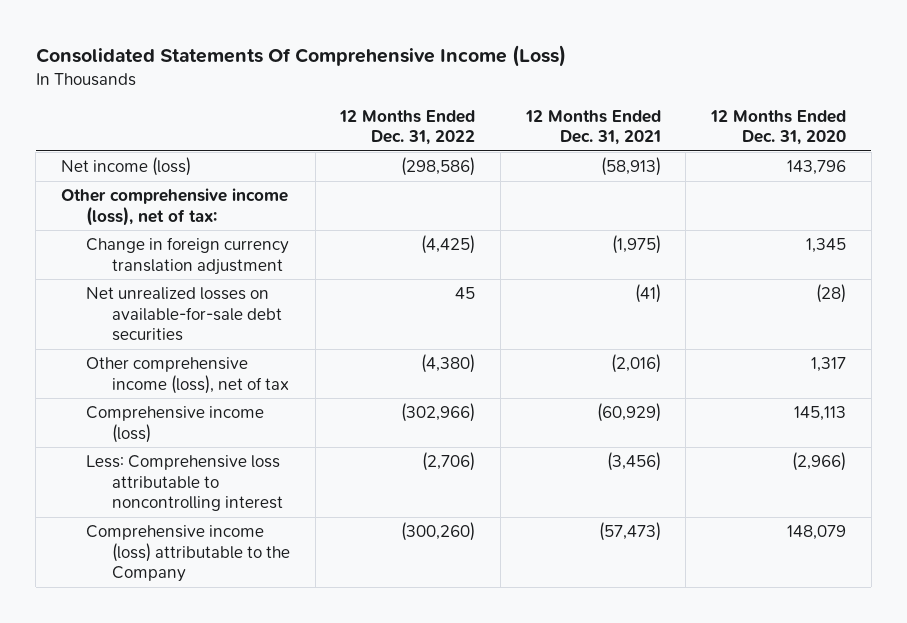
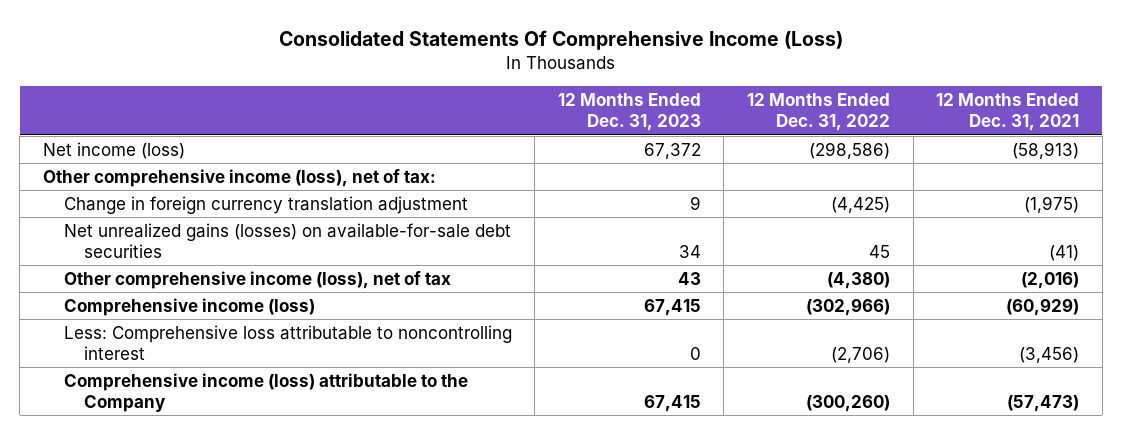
[710,109,847,146] 12 Months Ended Dec. 31, 2020 -> none
none -> [557,93,701,132] 12 Months Ended Dec. 31, 2023
[86,287,282,342] Net unrealized losses on available-for-sale debt securities -> [63,222,511,258] Net unrealized gains (losses) on available-for-sale debt securities

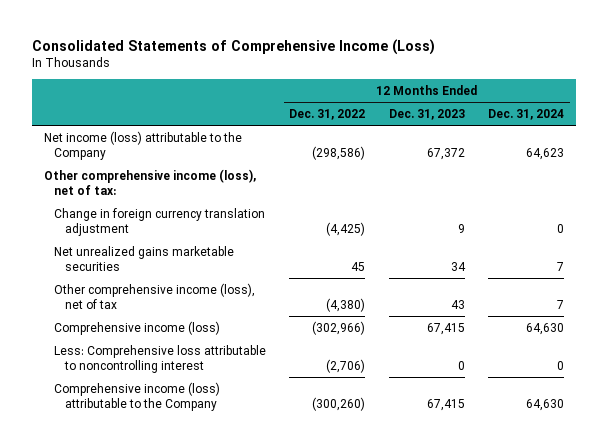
[279,30,844,51] Consolidated Statements Of Comprehensive Income (Loss) -> [31,38,435,55] Consolidated Statements of Comprehensive Income (Loss)
[936,93,1080,132] 12 Months Ended Dec. 31, 2021 -> none
none -> [488,109,565,121] Dec. 31, 2024
[43,141,186,159] Net income (loss) -> [43,130,242,160] Net income (loss) attributable to the Company
[63,222,511,258] Net unrealized gains (losses) on available-for-sale debt securities -> [54,245,235,271] Net unrealized gains marketable securities

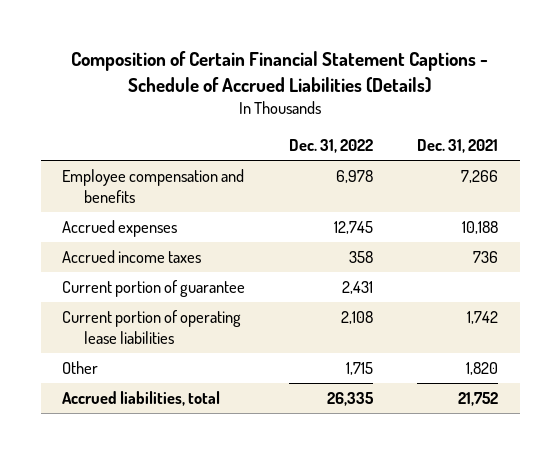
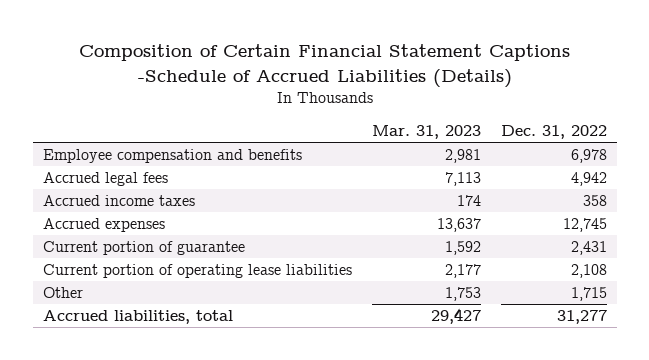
[71,51,489,93] Composition of Certain Financial Statement Captions - Schedule of Accrued Liabilities (Details) -> [78,44,570,88] Composition of Certain Financial Statement Captions -Schedule of Accrued Liabilities (Details)
[416,139,498,154] Dec. 31, 2021 -> none
none -> [371,125,481,140] Mar. 31, 2023
none -> [42,172,168,187] Accrued legal fees
[62,219,178,237] Accrued expenses -> [42,218,165,233] Accrued expenses
[327,391,375,406] 26,335 -> [556,310,607,325] 31,277

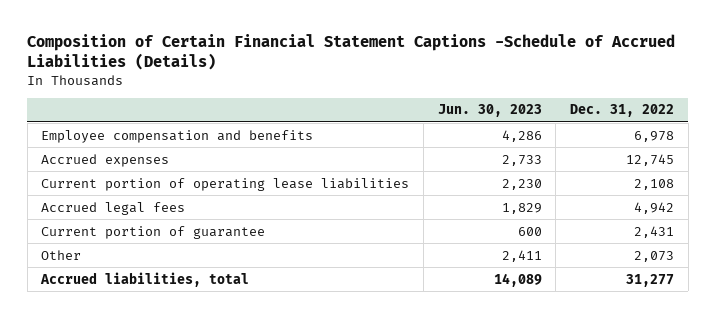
[371,125,481,140] Mar. 31, 2023 -> none
none -> [437,104,542,118] Jun. 30, 2023
[42,195,195,207] Accrued income taxes -> none
[42,172,168,187] Accrued legal fees -> [41,201,186,215] Accrued legal fees
[42,241,245,256] Current portion of guarantee -> [41,225,266,239] Current portion of guarantee
[570,287,607,302] 1,715 -> [634,250,675,262] 2,073

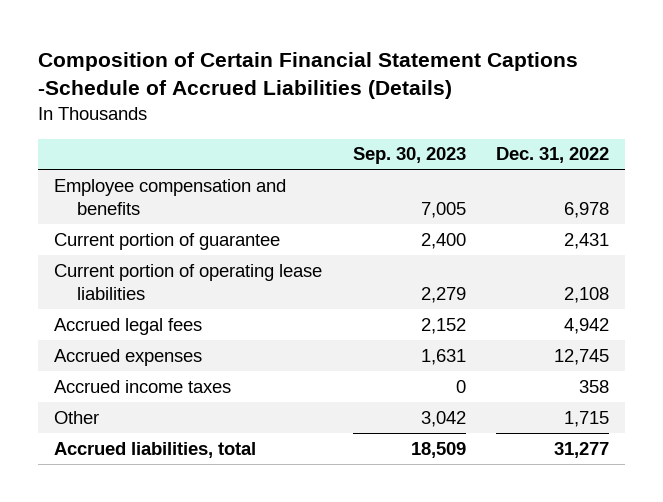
[437,104,542,118] Jun. 30, 2023 -> none
none -> [352,147,466,165] Sep. 30, 2023
[41,225,266,239] Current portion of guarantee -> [53,232,280,250] Current portion of guarantee
[41,153,170,167] Accrued expenses -> [53,348,202,366] Accrued expenses
none -> [53,379,231,393] Accrued income taxes
[634,250,675,262] 2,073 -> [564,410,610,427] 1,715

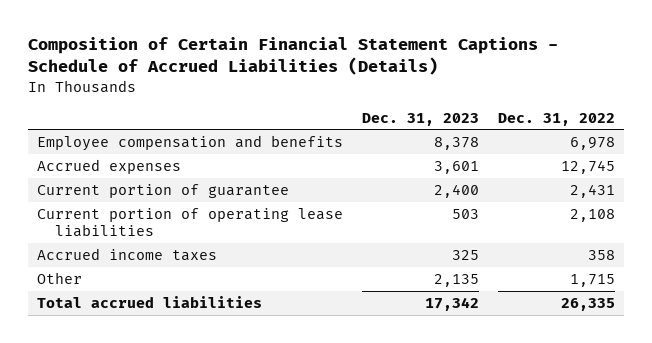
[38,51,579,100] Composition of Certain Financial Statement Captions -Schedule of Accrued Liabilities (Details) -> [27,37,558,76] Composition of Certain Financial Statement Captions - Schedule of Accrued Liabilities (Details)
[352,147,466,165] Sep. 30, 2023 -> none
none -> [361,112,479,126] Dec. 31, 2023
[53,348,202,366] Accrued expenses -> [37,158,182,174] Accrued expenses
[53,317,202,335] Accrued legal fees -> none
[53,441,256,458] Accrued liabilities, total -> [37,295,263,308] Total accrued liabilities
[554,441,610,458] 31,277 -> [560,297,615,311] 26,335

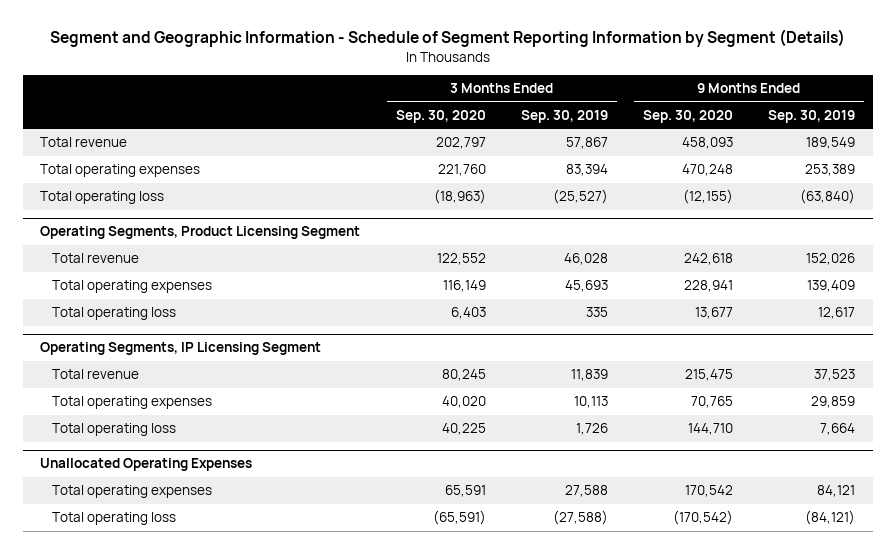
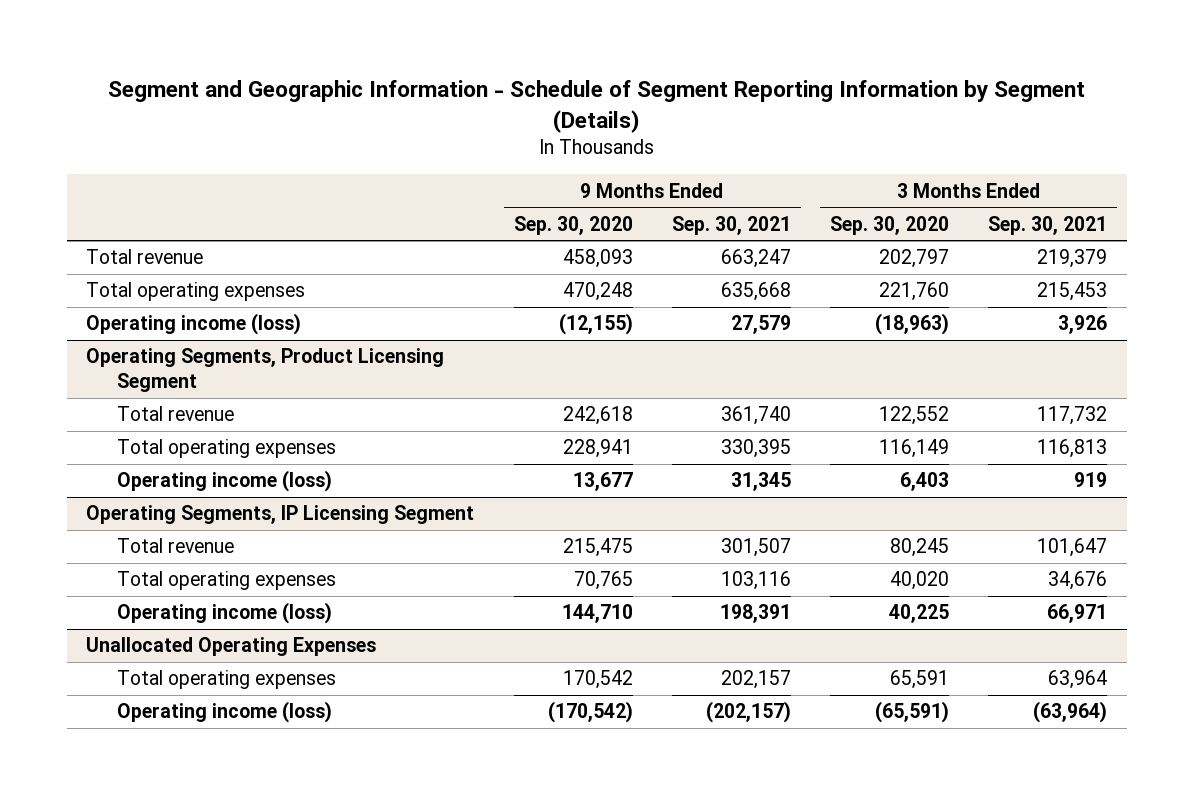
[520,109,608,123] Sep. 30, 2019 -> none
[768,109,856,123] Sep. 30, 2019 -> none
none -> [671,215,791,235] Sep. 30, 2021
none -> [988,215,1108,235] Sep. 30, 2021
[40,191,165,205] Total operating loss -> [86,313,302,336] Operating income (loss)
[51,307,176,321] Total operating loss -> [117,470,333,493] Operating income (loss)
[51,423,176,437] Total operating loss -> [117,602,333,625] Operating income (loss)
[51,512,176,526] Total operating loss -> [117,701,333,724] Operating income (loss)

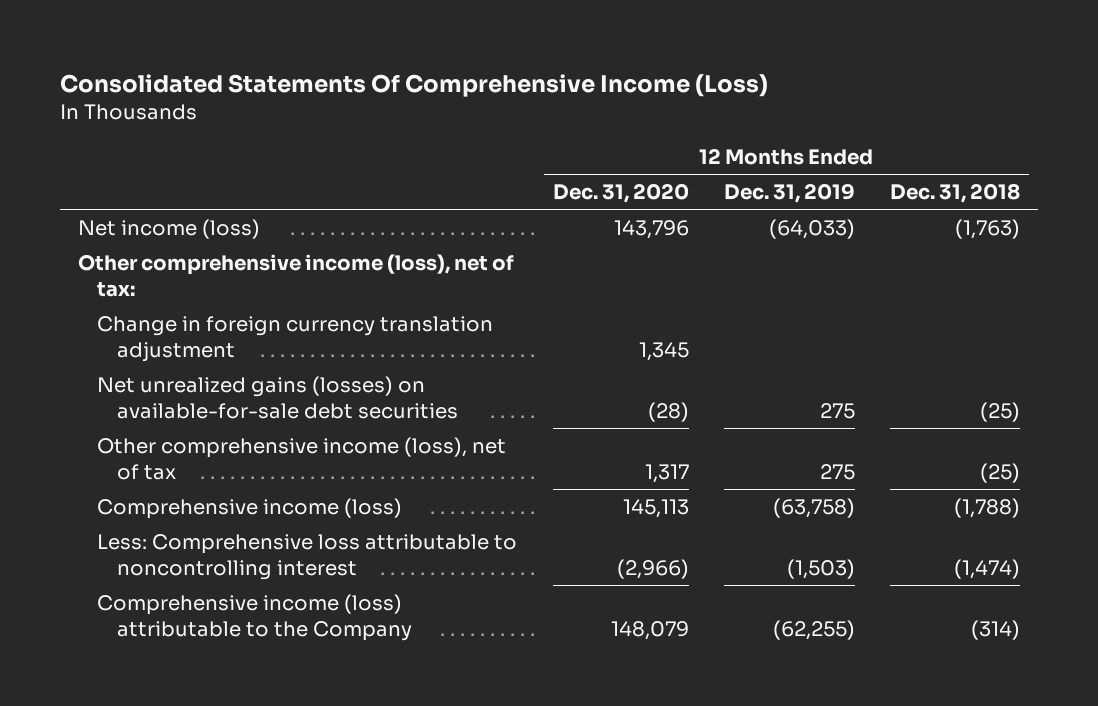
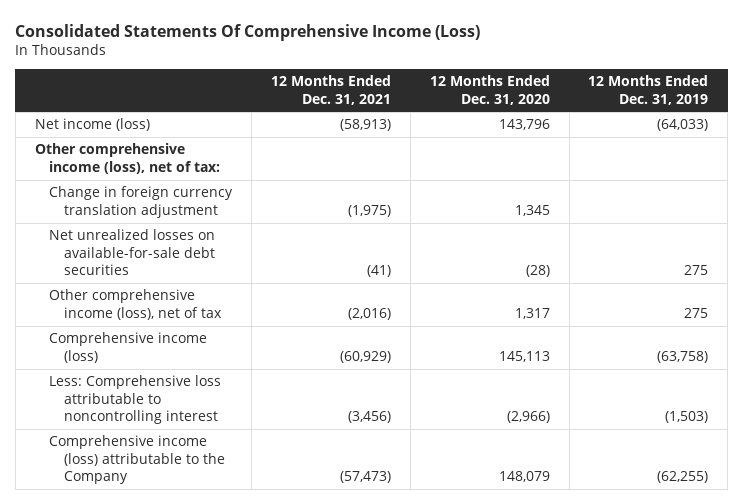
[889,182,1020,203] Dec. 31, 2018 -> none
none -> [270,75,391,105] 12 Months Ended Dec. 31, 2021
[97,375,459,419] Net unrealized gains (losses) on available-for-sale debt securities -> [49,229,216,276] Net unrealized losses on available-for-sale debt securities

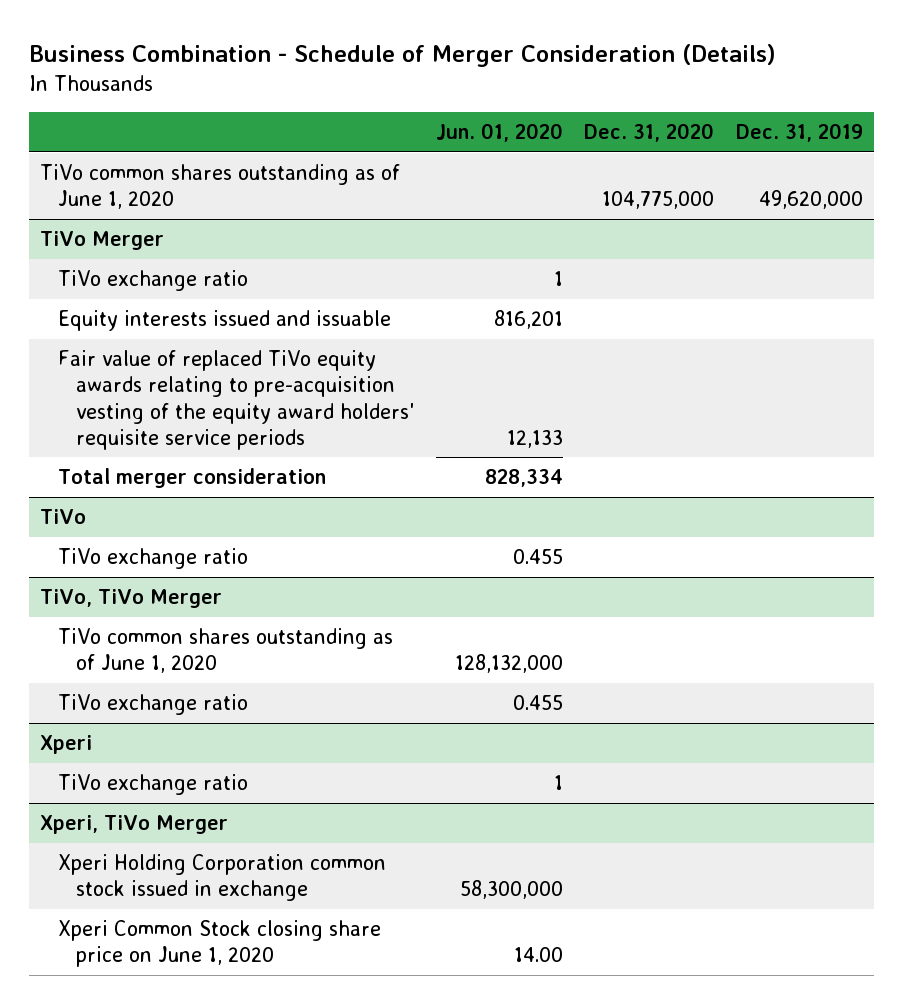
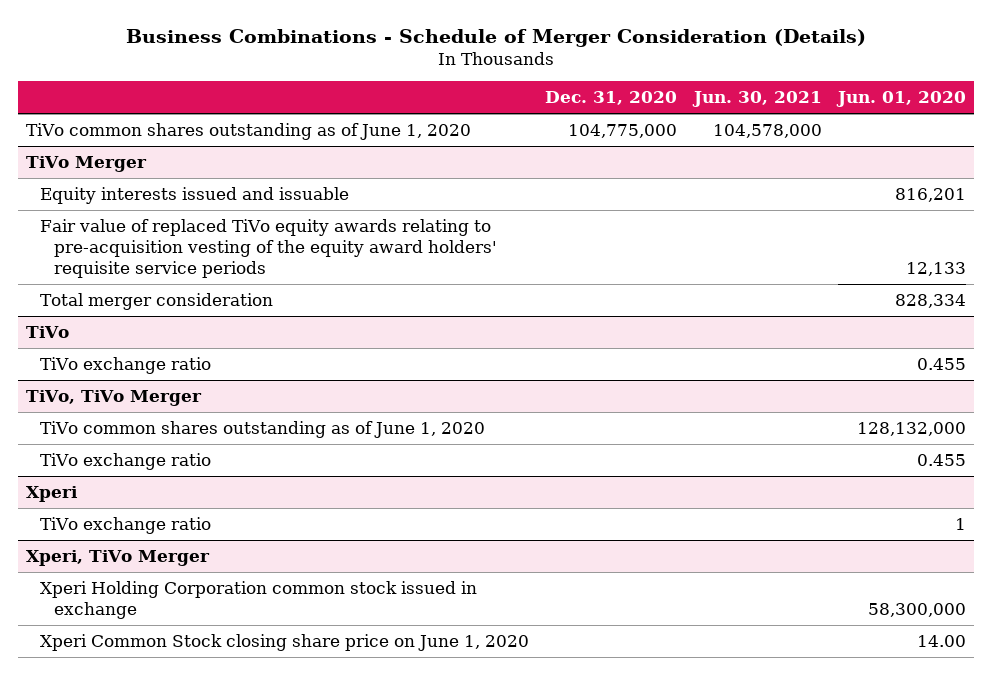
[28,43,776,67] Business Combination - Schedule of Merger Consideration (Details) -> [125,28,866,47] Business Combinations - Schedule of Merger Consideration (Details)
[736,123,864,143] Dec. 31, 2019 -> none
none -> [691,91,822,108] Jun. 30, 2021
[57,270,248,292] TiVo exchange ratio -> none

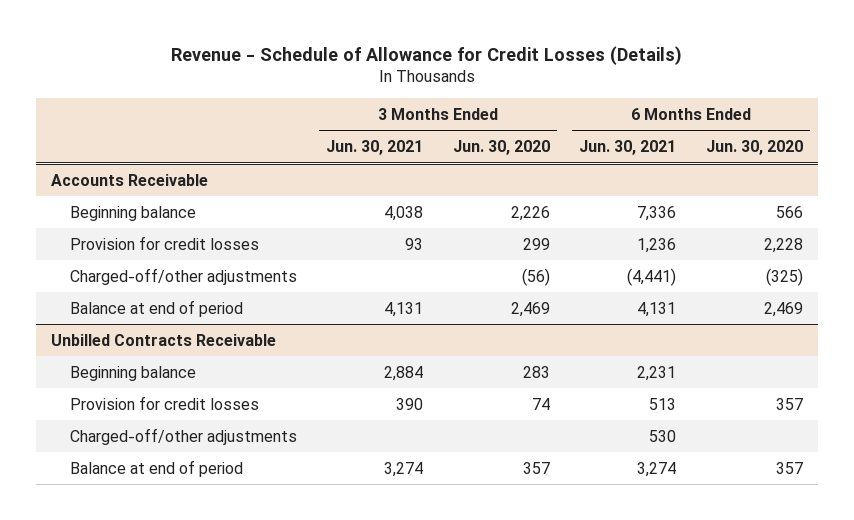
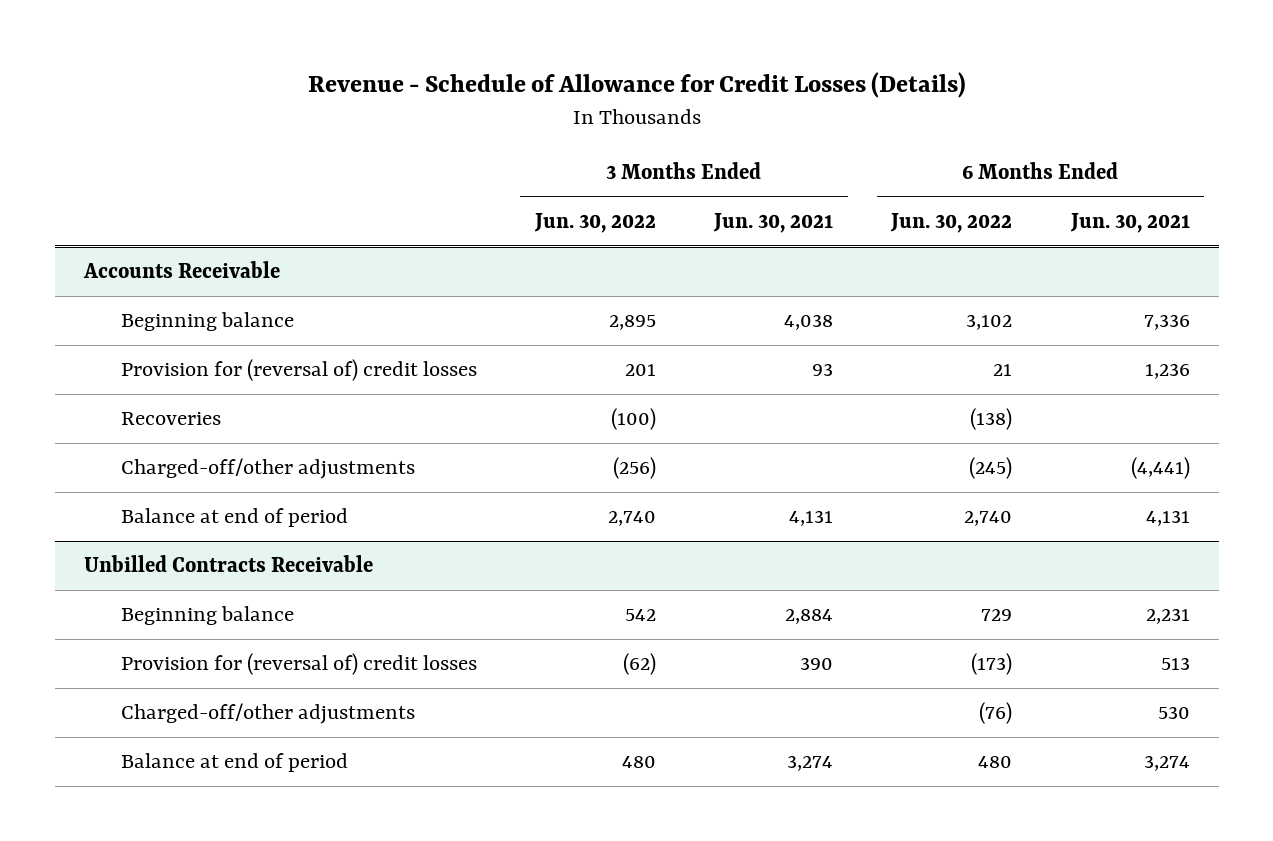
[452,140,550,156] Jun. 30, 2020 -> none
[705,140,803,156] Jun. 30, 2020 -> none
none -> [533,212,656,233] Jun. 30, 2022
none -> [890,212,1013,233] Jun. 30, 2022
[69,235,259,250] Provision for credit losses -> [120,359,477,382] Provision for (reversal of) credit losses
none -> [120,412,221,426] Recoveries
[69,395,259,410] Provision for credit losses -> [120,653,477,676] Provision for (reversal of) credit losses

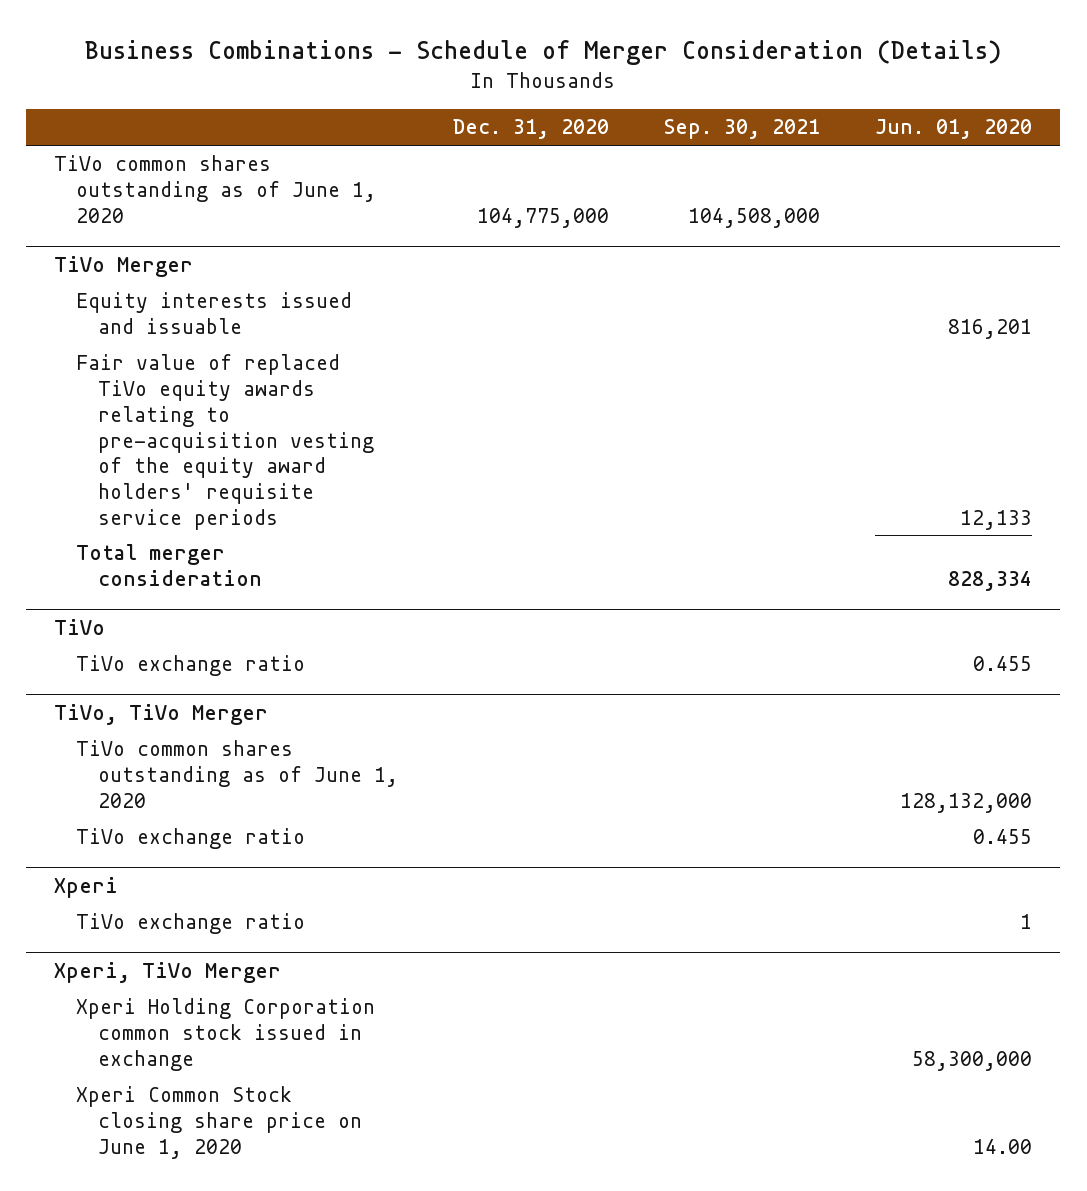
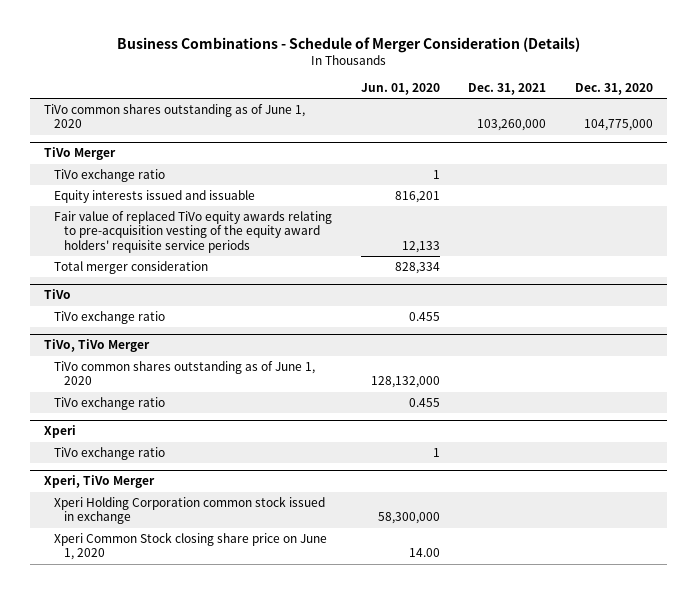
[664,119,821,140] Sep. 30, 2021 -> none
none -> [468,83,547,96] Dec. 31, 2021
none -> [54,169,166,183] TiVo exchange ratio

